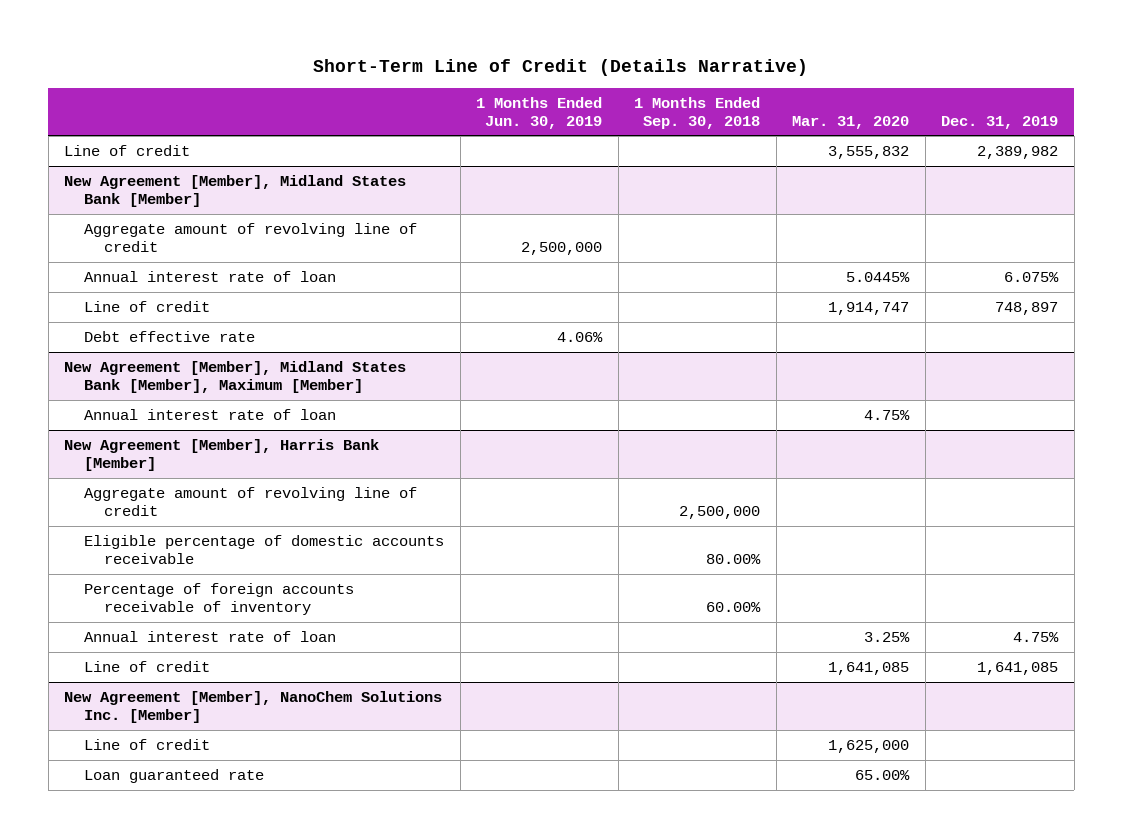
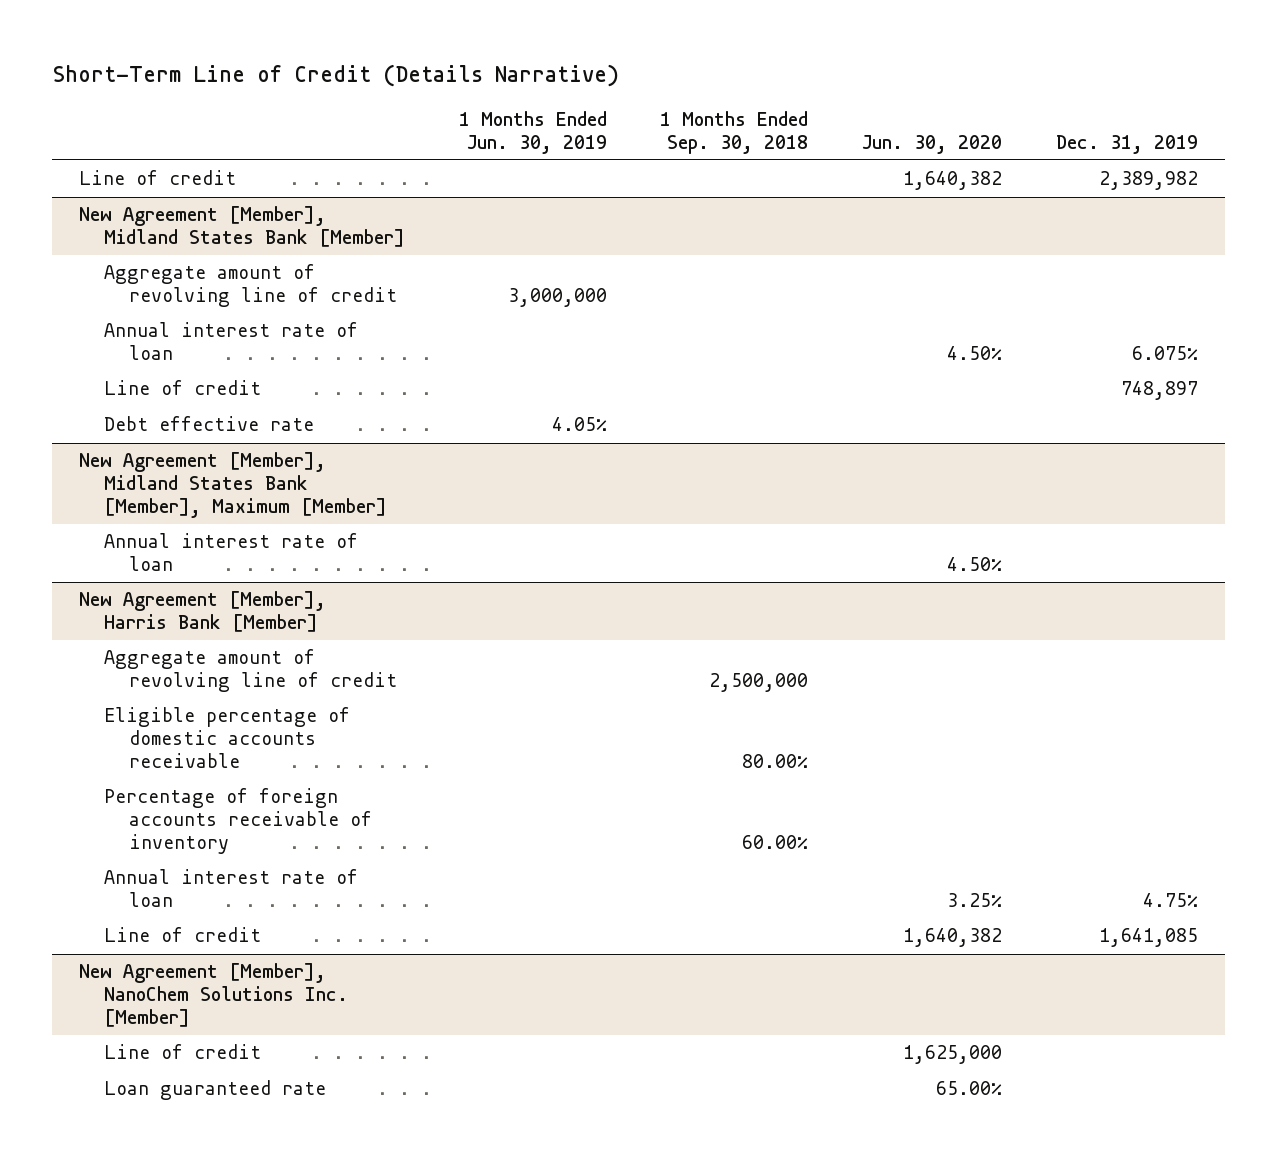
[792,115,910,129] Mar. 31, 2020 -> none
none -> [862,134,1003,154] Jun. 30, 2020
[521,241,603,255] 2,500,000 -> [507,288,607,308] 3,000,000
[557,331,604,342] 4.06% -> [551,417,607,432] 4.05%

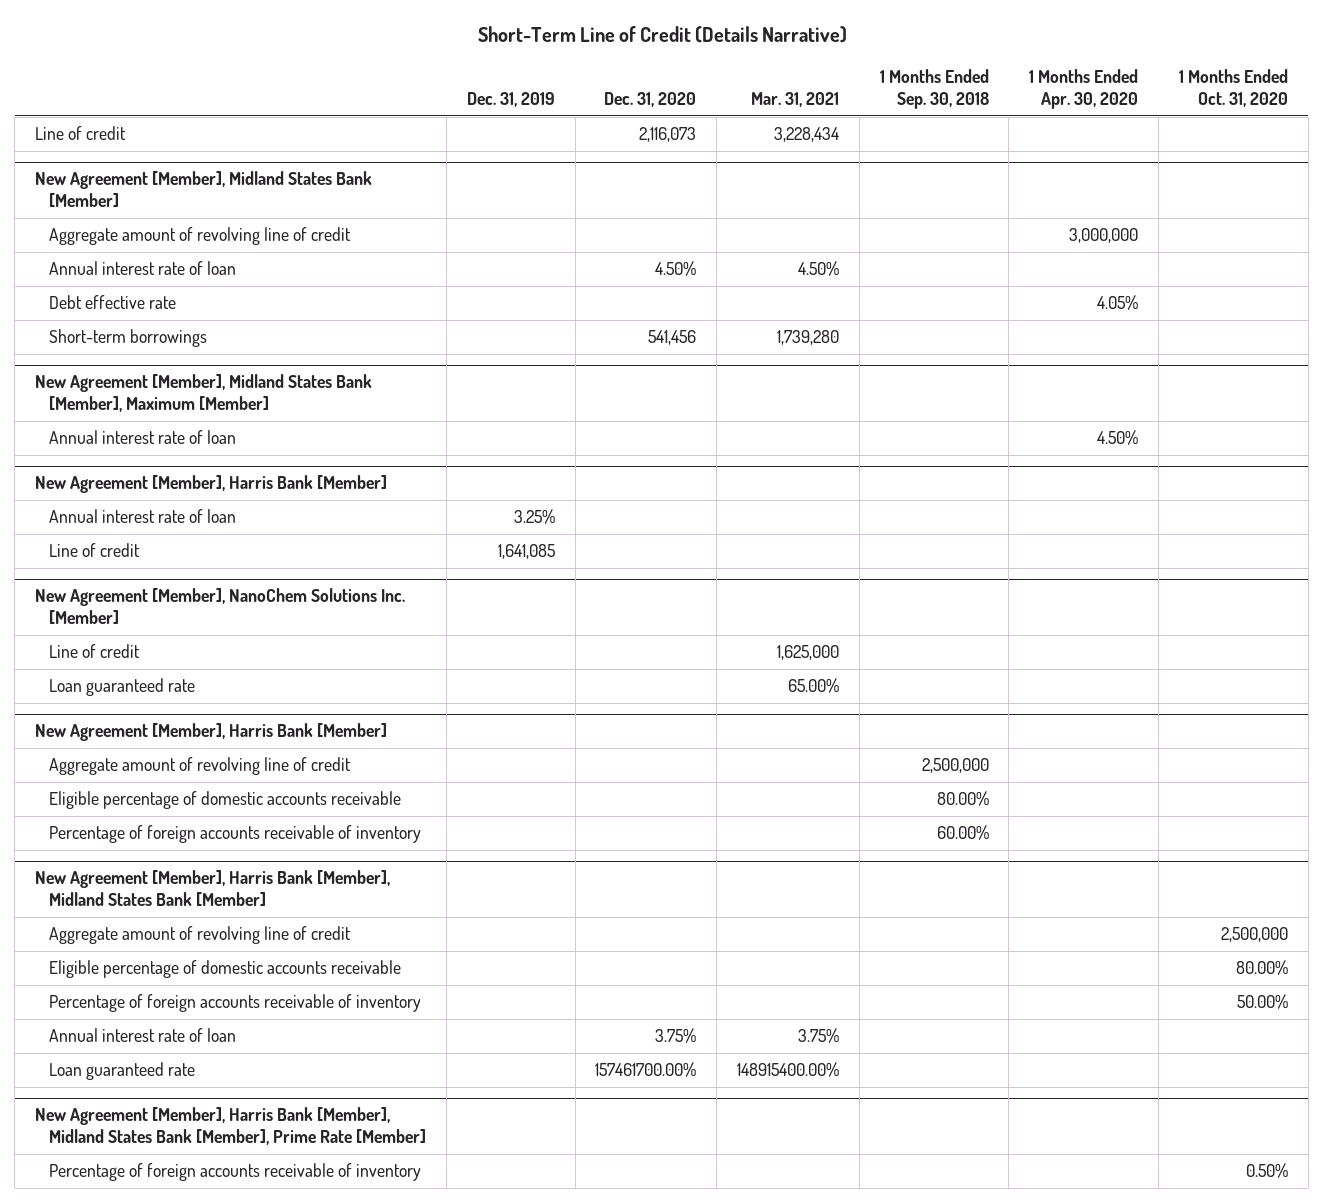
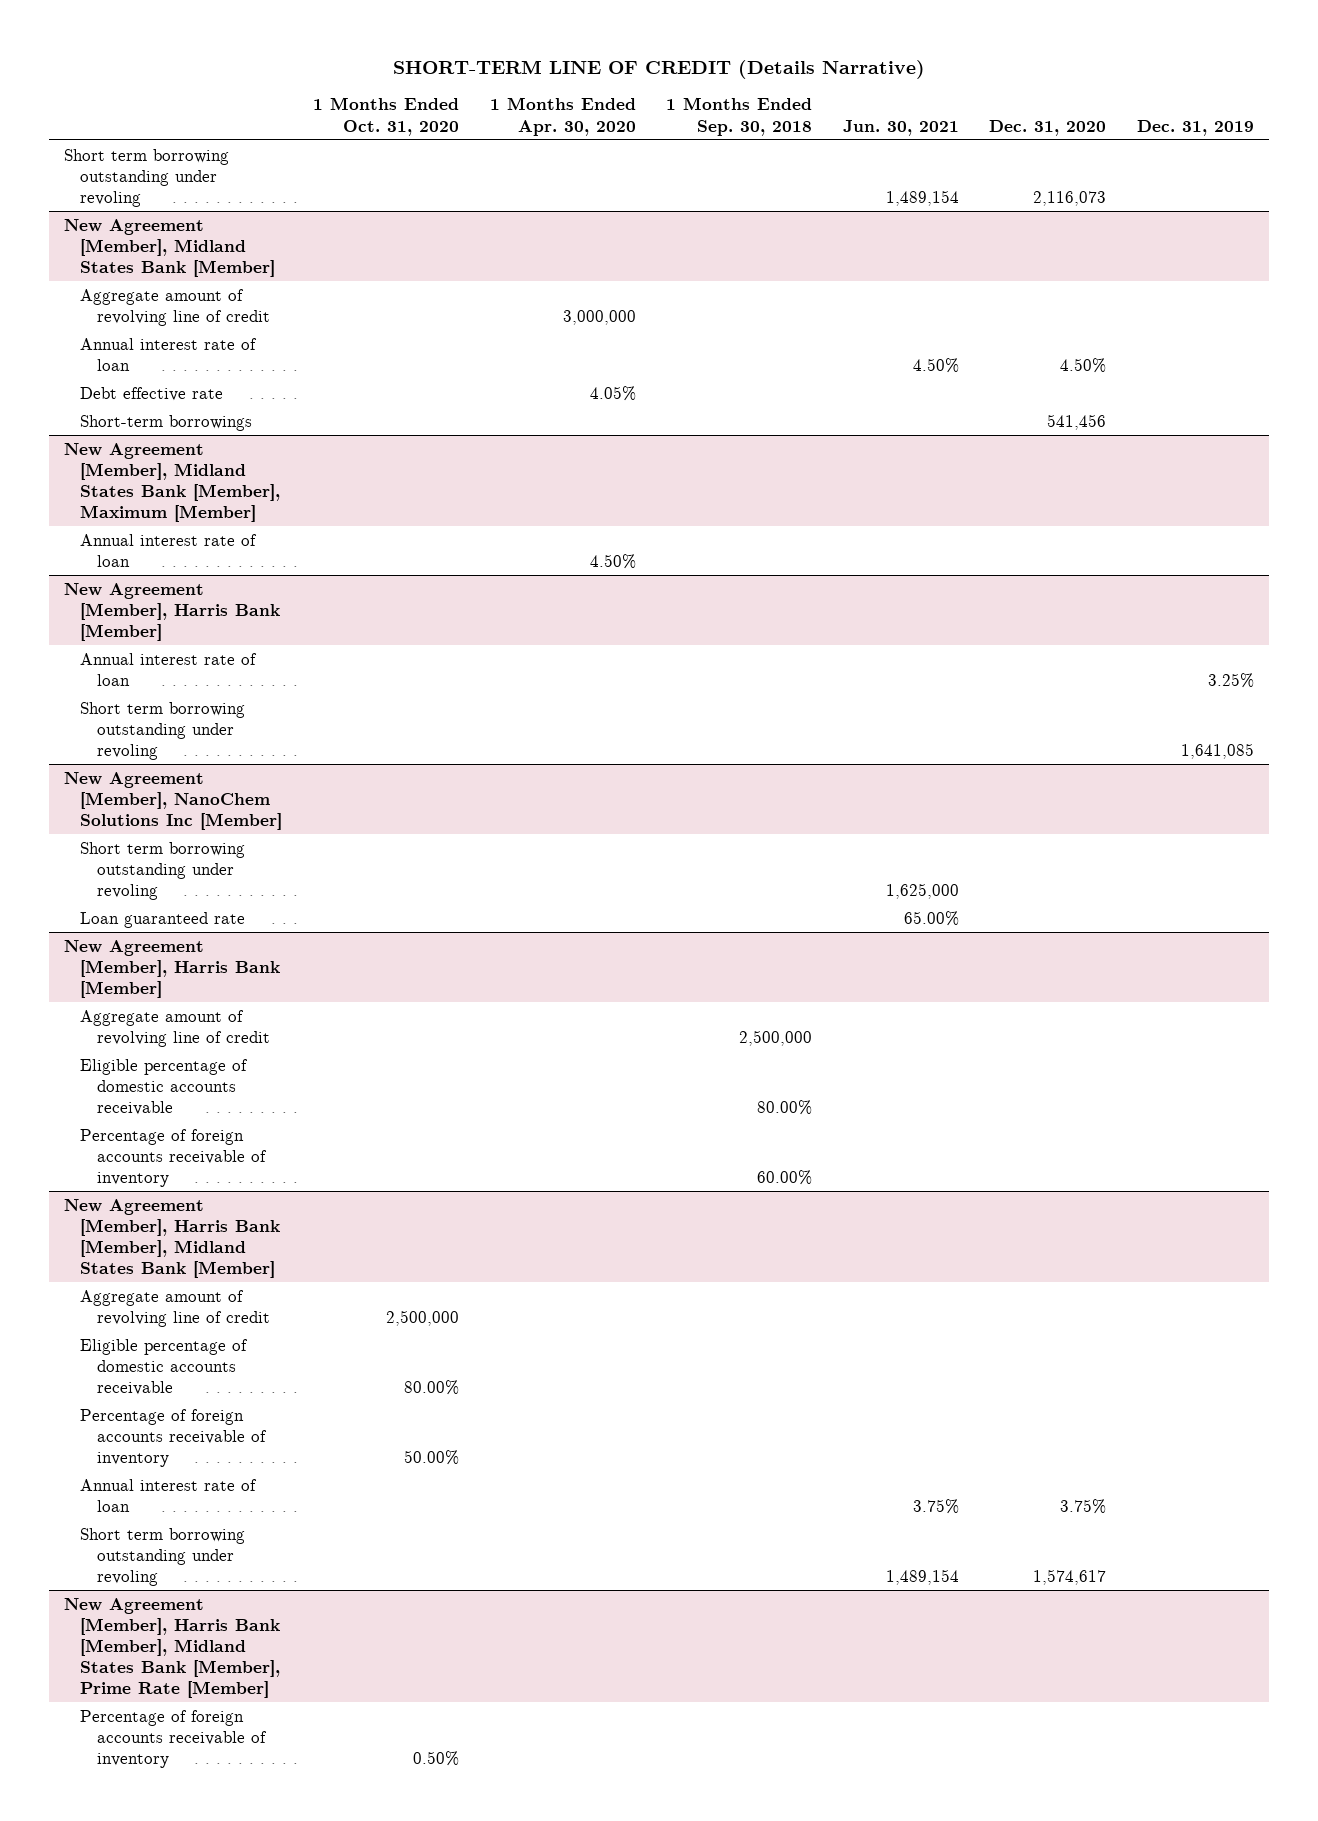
[477,26,847,44] Short-Term Line of Credit (Details Narrative) -> [393,60,926,80] SHORT-TERM LINE OF CREDIT (Details Narrative)
[751,92,840,108] Mar. 31, 2021 -> none
none -> [842,119,959,136] Jun. 30, 2021
[35,126,127,141] Line of credit -> [64,148,230,207] Short term borrowing outstanding under revoling
[49,543,141,558] Line of credit -> [80,701,246,760] Short term borrowing outstanding under revoling
[35,588,406,625] New Agreement [Member], NanoChem Solutions Inc. [Member] -> [64,771,283,830] New Agreement [Member], NanoChem Solutions Inc [Member]
[49,644,141,659] Line of credit -> [80,841,246,900] Short term borrowing outstanding under revoling
[49,1062,196,1081] Loan guaranteed rate -> none
none -> [80,1527,246,1586] Short term borrowing outstanding under revoling

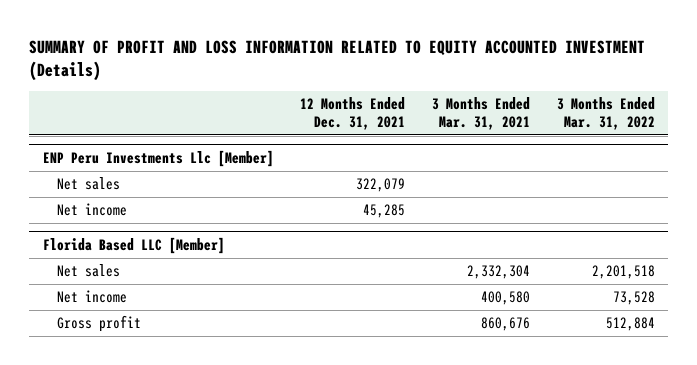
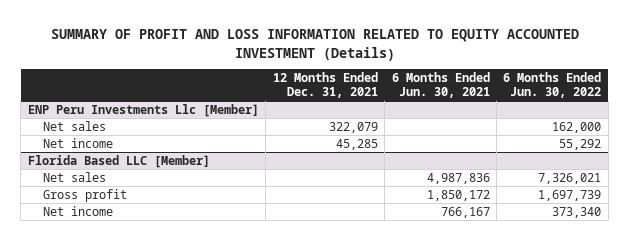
[432,97,531,130] 3 Months Ended Mar. 31, 2021 -> none
[556,97,655,130] 3 Months Ended Mar. 31, 2022 -> none
none -> [391,72,490,99] 6 Months Ended Jun. 30, 2021
none -> [503,72,602,99] 6 Months Ended Jun. 30, 2022
[56,290,127,304] Net income -> [43,205,114,216] Net income

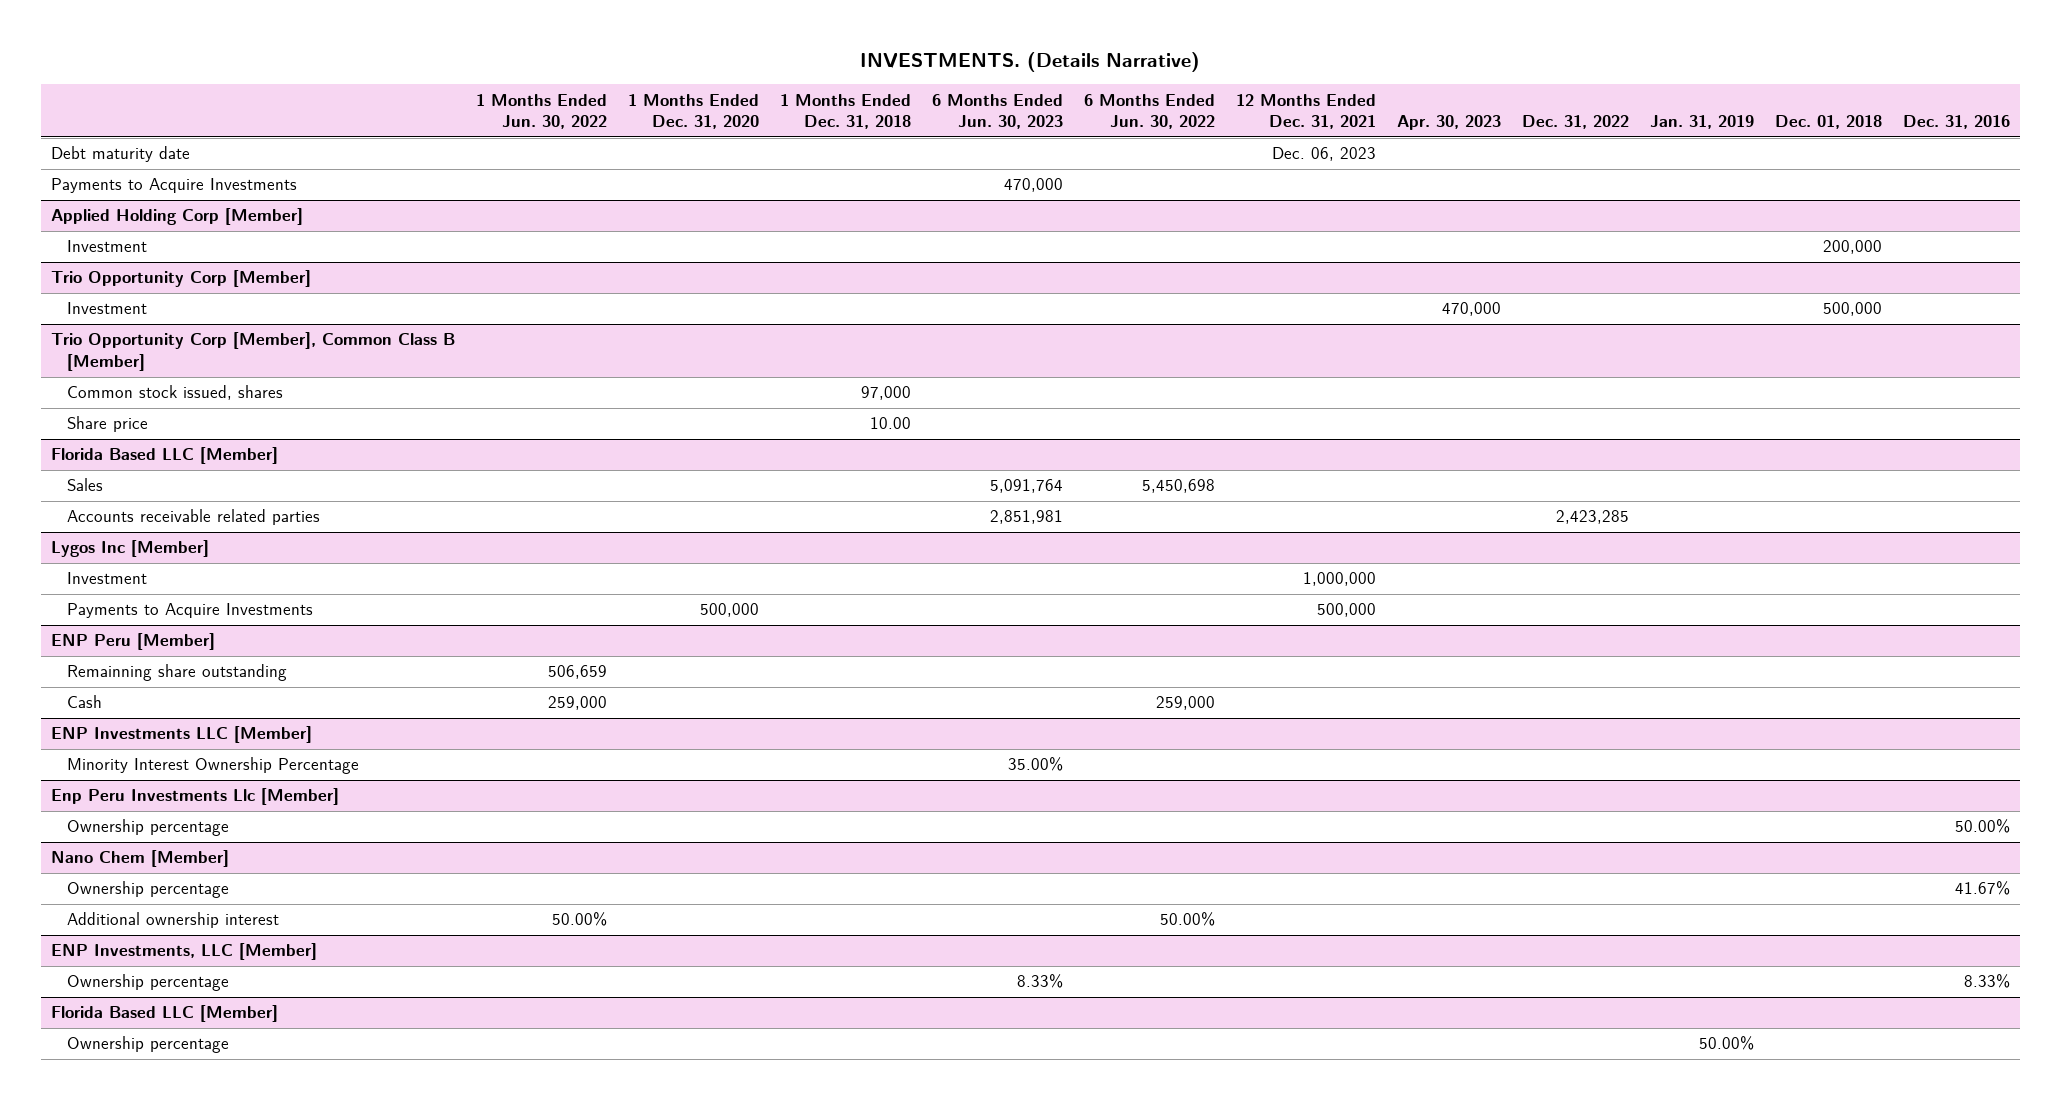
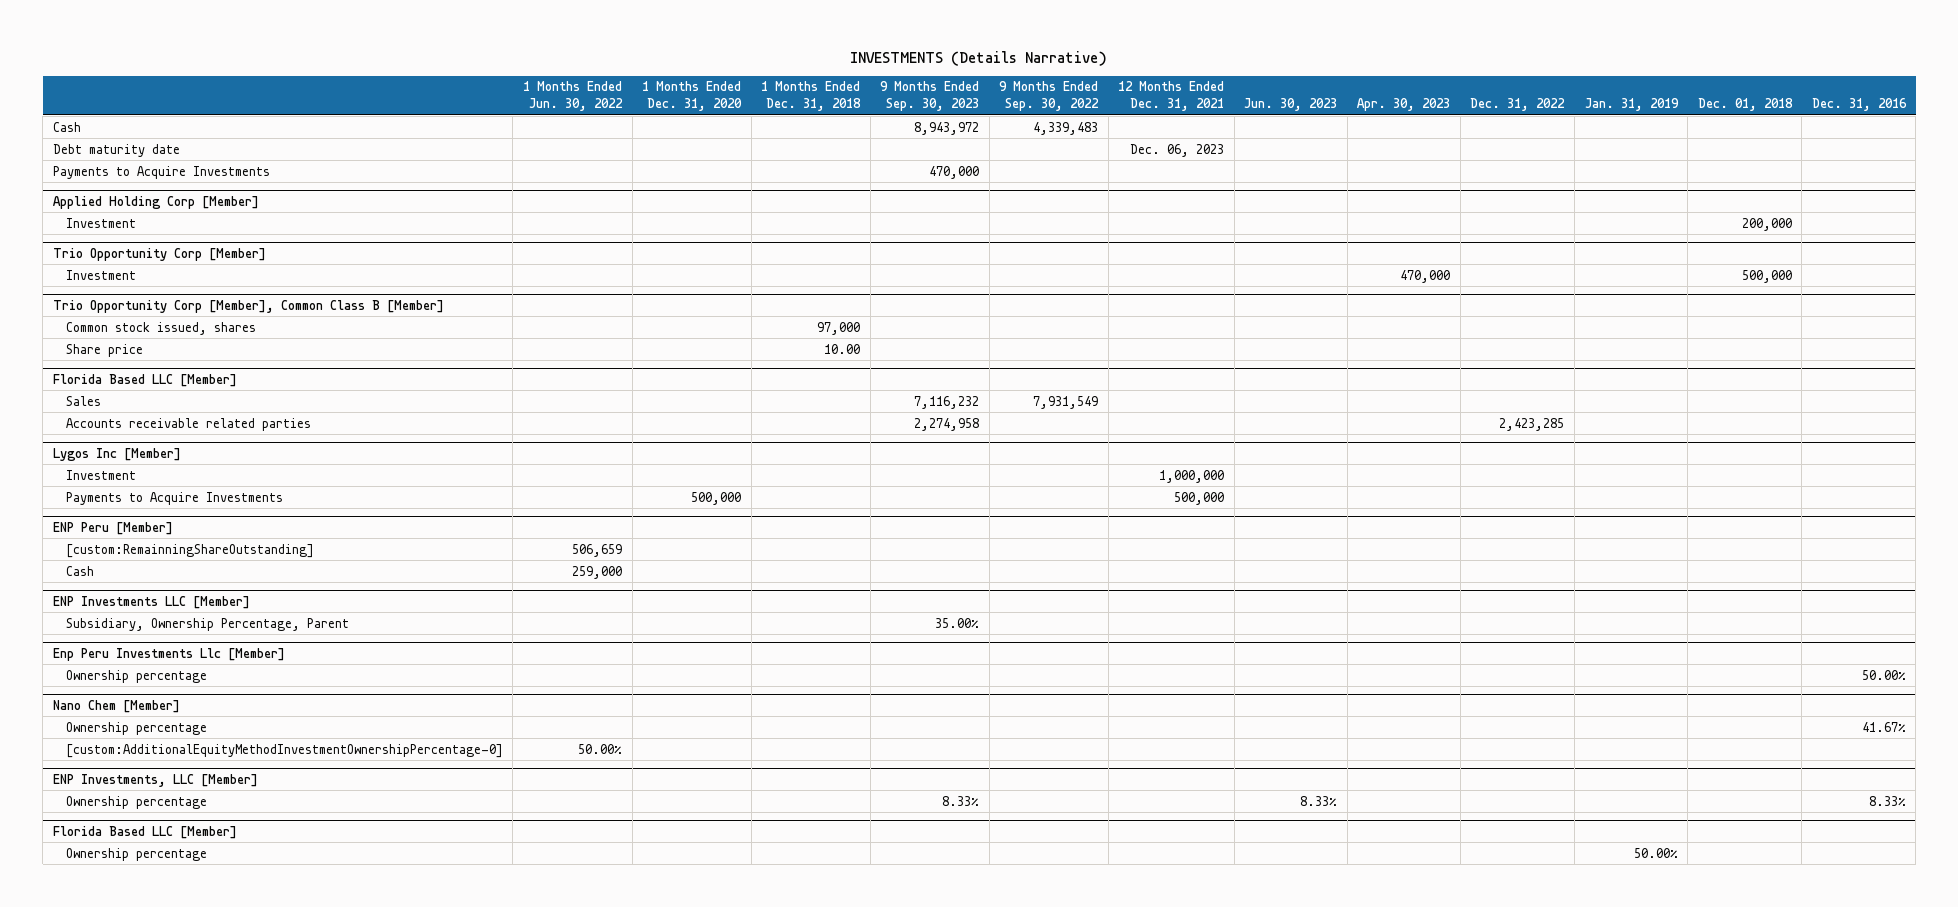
[860,52,1201,73] INVESTMENTS. (Details Narrative) -> [850,50,1108,66] INVESTMENTS (Details Narrative)
[931,93,1063,130] 6 Months Ended Jun. 30, 2023 -> none
[1083,93,1215,130] 6 Months Ended Jun. 30, 2022 -> none
none -> [880,81,980,112] 9 Months Ended Sep. 30, 2023
none -> [999,81,1100,112] 9 Months Ended Sep. 30, 2022
none -> [1244,98,1338,112] Jun. 30, 2023
none -> [52,121,81,132] Cash
[67,664,288,682] Remainning share outstanding -> [65,543,314,558] [custom:RemainningShareOutstanding]
[67,757,360,775] Minority Interest Ownership Percentage -> [65,617,349,631] Subsidiary, Ownership Percentage, Parent
[67,912,280,929] Additional ownership interest -> [65,743,503,758] [custom:AdditionalEquityMethodInvestmentOwnershipPercentage-0]

